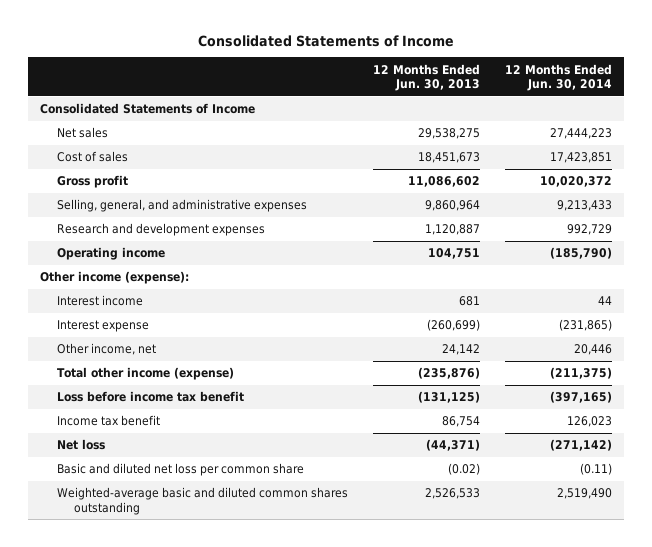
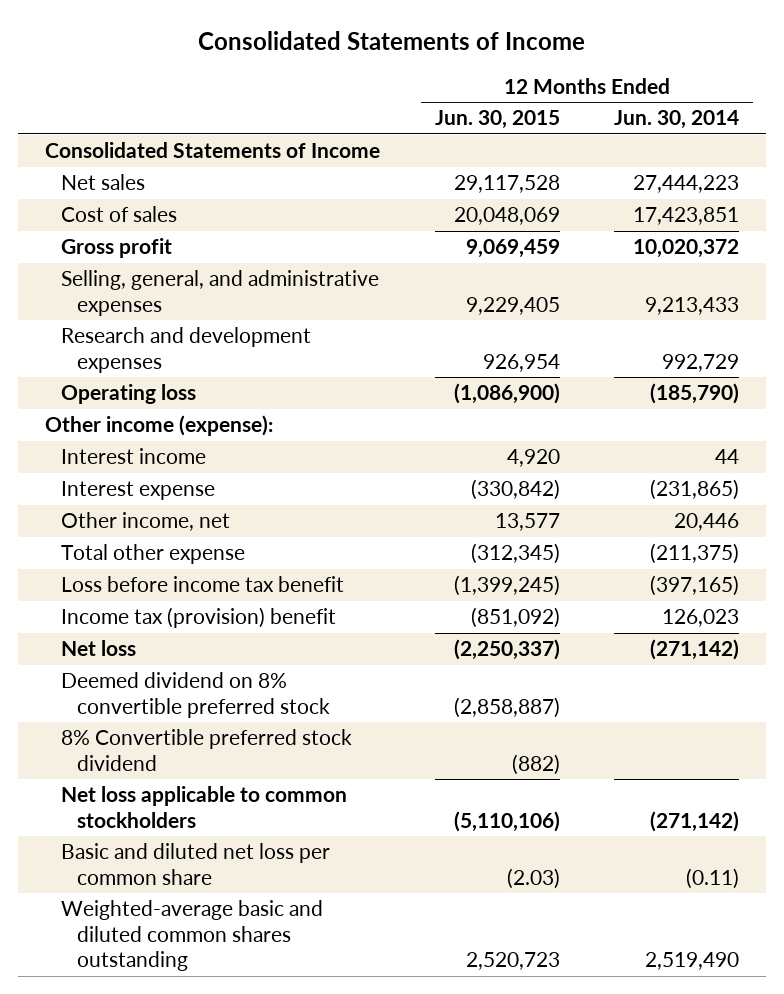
[372,63,480,92] 12 Months Ended Jun. 30, 2013 -> none
none -> [434,110,560,130] Jun. 30, 2015
[56,247,165,261] Operating income -> [61,384,197,405] Operating loss
[56,367,234,381] Total other income (expense) -> [61,544,246,565] Total other expense
[56,415,160,427] Income tax benefit -> [61,607,337,629] Income tax (provision) benefit
none -> [61,672,330,718] Deemed dividend on 8% convertible preferred stock
none -> [61,729,353,771] 8% Convertible preferred stock dividend
none -> [61,786,348,828] Net loss applicable to common stockholders

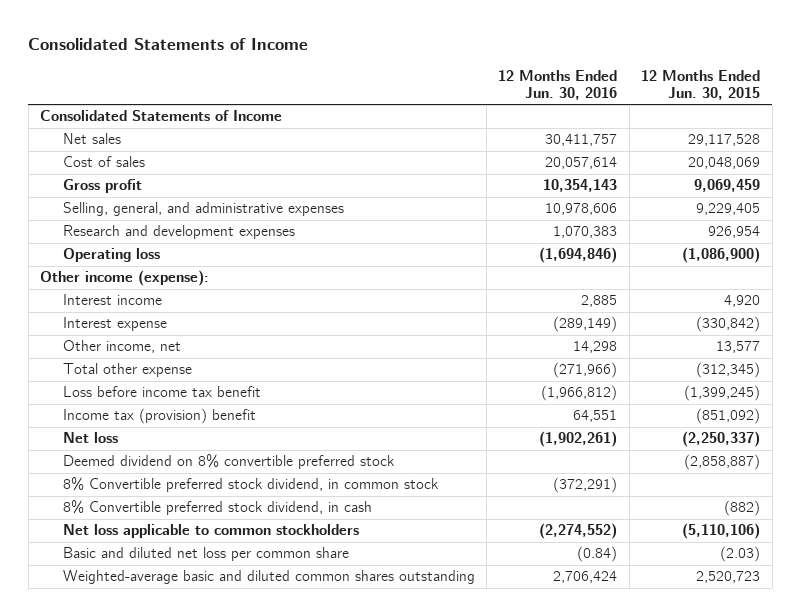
[613,110,739,130] Jun. 30, 2014 -> none
none -> [498,70,618,100] 12 Months Ended Jun. 30, 2016
none -> [62,477,439,493] 8% Convertible preferred stock dividend, in common stock
[61,729,353,771] 8% Convertible preferred stock dividend -> [62,500,372,516] 8% Convertible preferred stock dividend, in cash

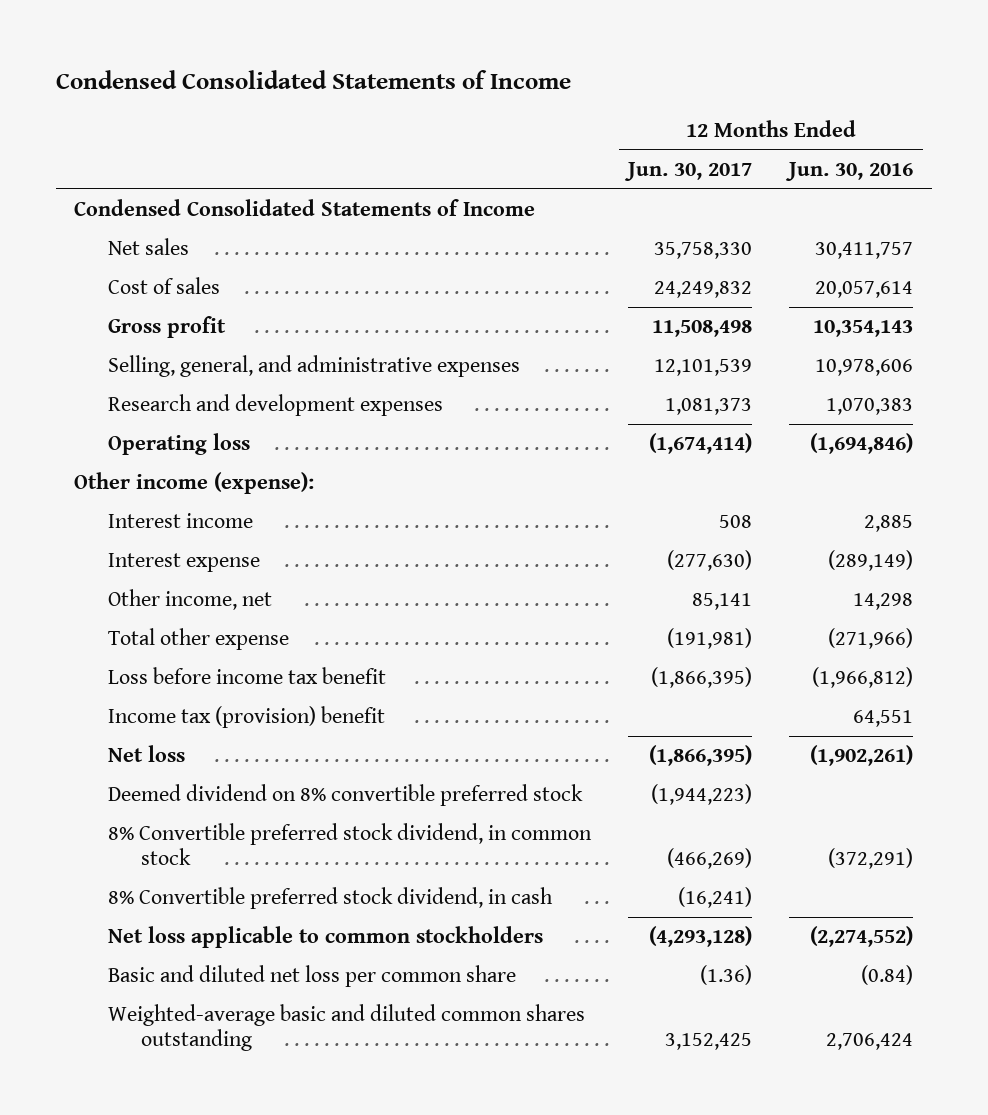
[28,38,309,51] Consolidated Statements of Income -> [55,70,571,90] Condensed Consolidated Statements of Income
[641,70,761,100] 12 Months Ended Jun. 30, 2015 -> none
none -> [624,162,753,182] Jun. 30, 2017
[40,110,283,122] Consolidated Statements of Income -> [74,199,536,217] Condensed Consolidated Statements of Income

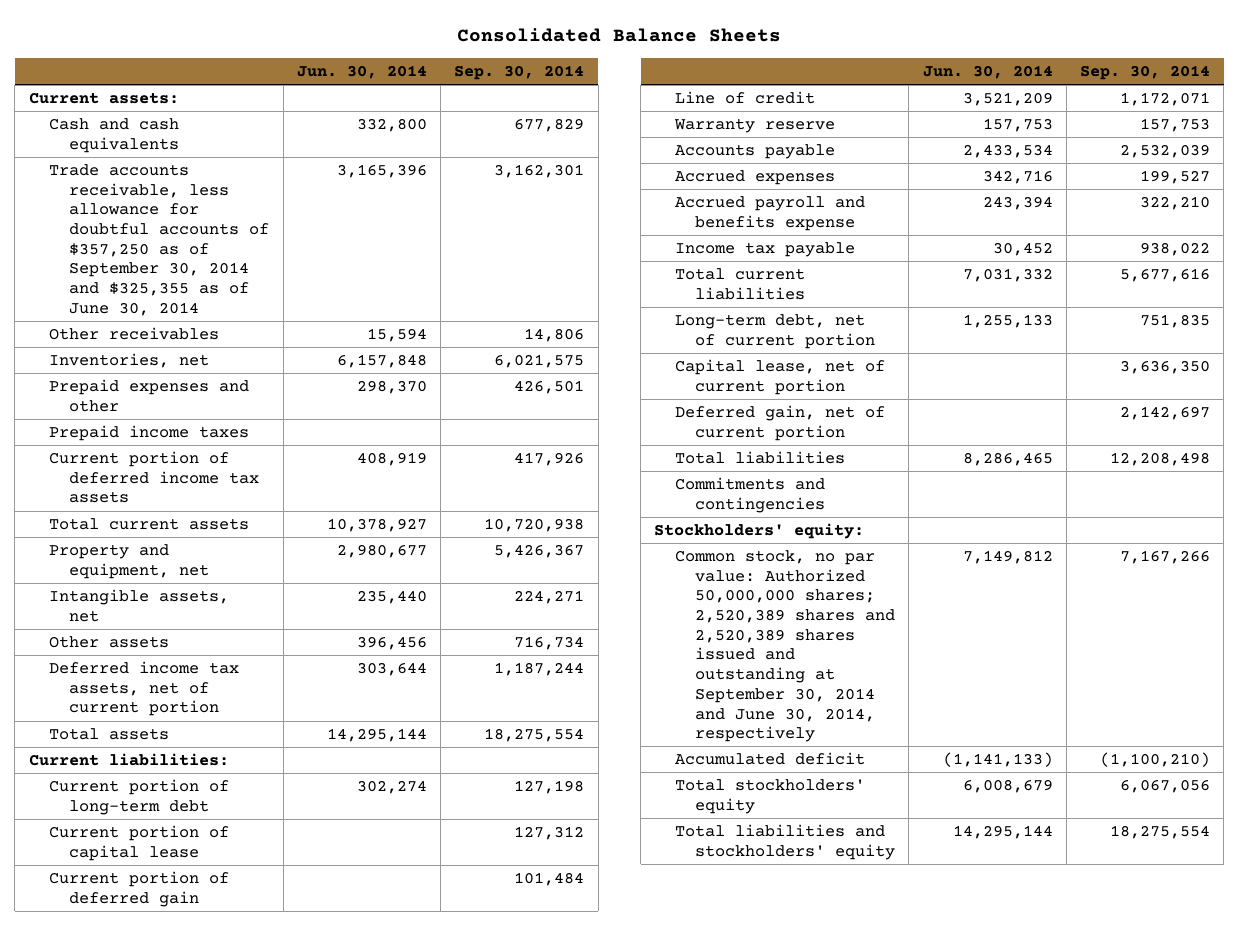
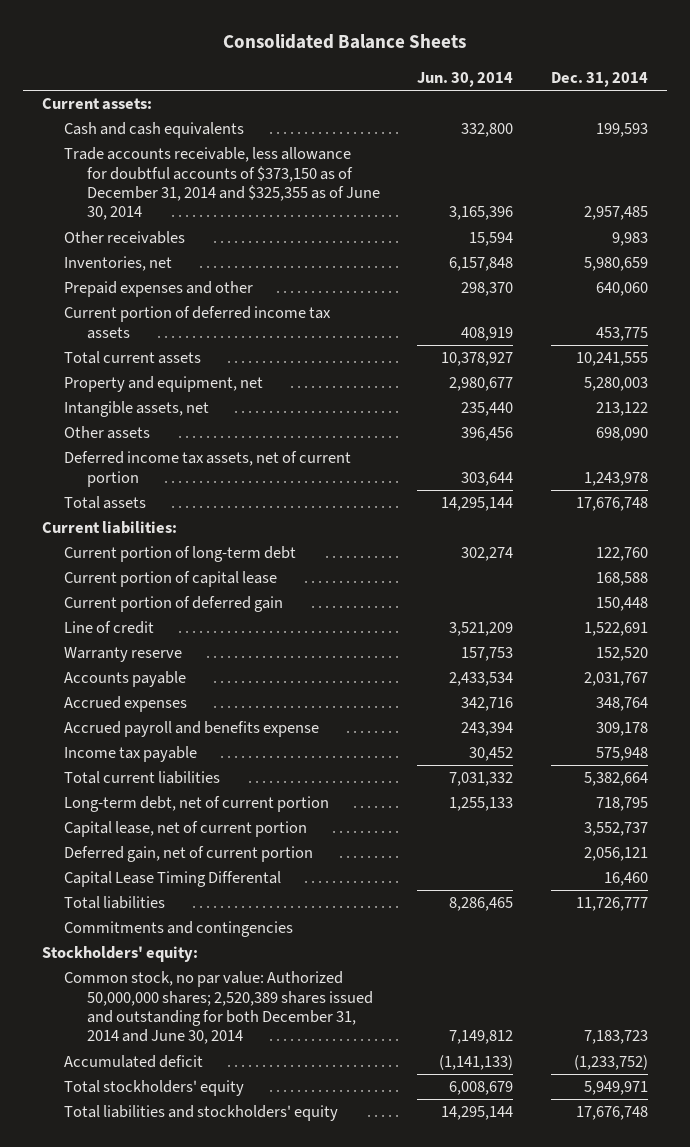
[454,65,585,81] Sep. 30, 2014 -> none
none -> [551,71,649,87] Dec. 31, 2014
[48,164,270,316] Trade accounts receivable, less allowance for doubtful accounts of $357,250 as of September 30, 2014 and $325,355 as of June 30, 2014 -> [64,147,380,221] Trade accounts receivable, less allowance for doubtful accounts of $373,150 as of December 31, 2014 and $325,355 as of June 30, 2014
[48,425,249,442] Prepaid income taxes -> none
none -> [64,871,282,888] Capital Lease Timing Differental
[674,550,896,743] Common stock, no par value: Authorized 50,000,000 shares; 2,520,389 shares and 2,520,389 shares issued and outstanding at September 30, 2014 and June 30, 2014, respectively -> [64,971,373,1045] Common stock, no par value: Authorized 50,000,000 shares; 2,520,389 shares issued and outstanding for both December 31, 2014 and June 30, 2014

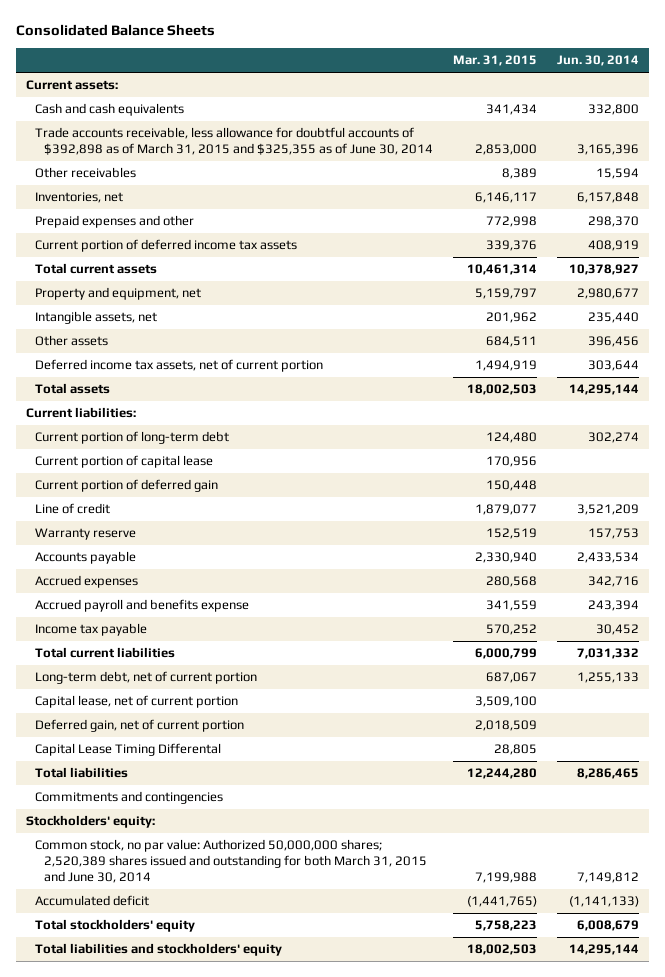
[551,71,649,87] Dec. 31, 2014 -> none
none -> [453,55,538,67] Mar. 31, 2015
[64,147,380,221] Trade accounts receivable, less allowance for doubtful accounts of $373,150 as of December 31, 2014 and $325,355 as of June 30, 2014 -> [34,127,434,155] Trade accounts receivable, less allowance for doubtful accounts of $392,898 as of March 31, 2015 and $325,355 as of June 30, 2014
[64,971,373,1045] Common stock, no par value: Authorized 50,000,000 shares; 2,520,389 shares issued and outstanding for both December 31, 2014 and June 30, 2014 -> [34,839,428,883] Common stock, no par value: Authorized 50,000,000 shares; 2,520,389 shares issued and outstanding for both March 31, 2015 and June 30, 2014

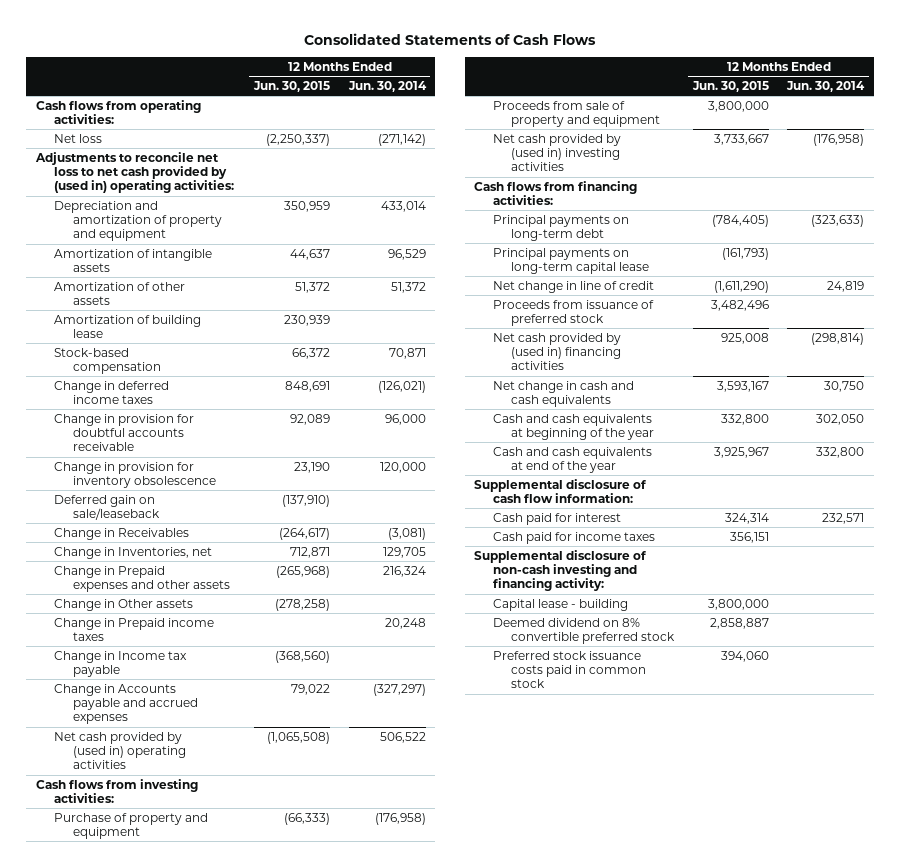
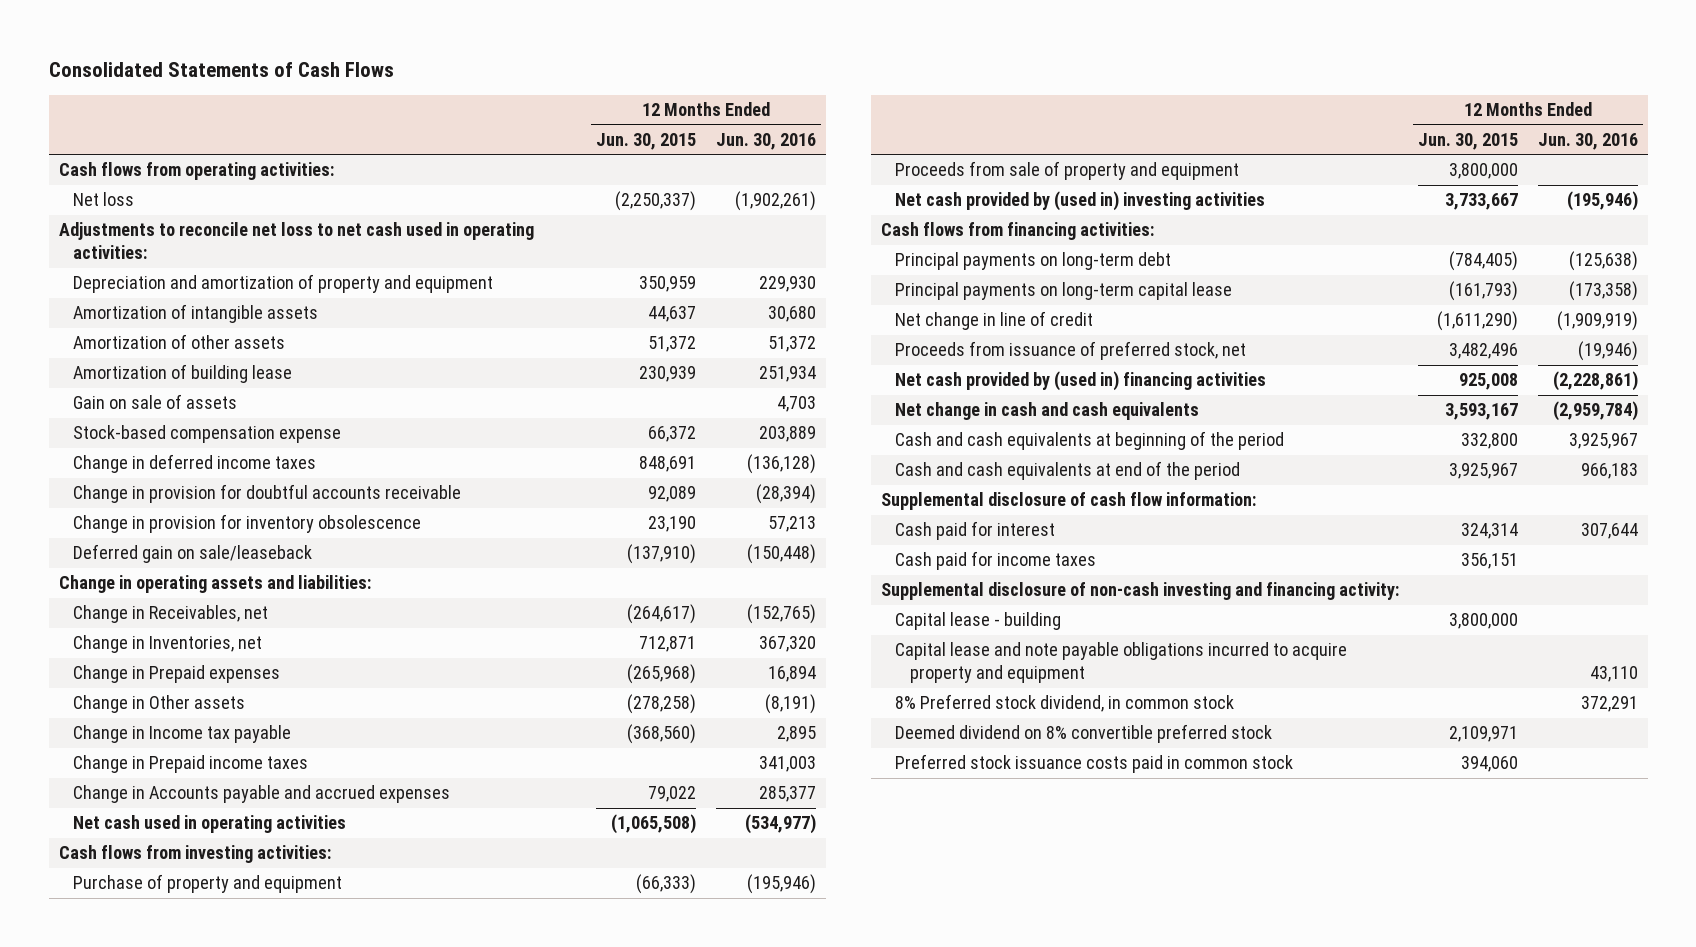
[347,81,427,93] Jun. 30, 2014 -> none
none -> [715,132,816,150] Jun. 30, 2016
[34,151,235,194] Adjustments to reconcile net loss to net cash provided by (used in) operating activities: -> [58,222,534,260] Adjustments to reconcile net loss to net cash used in operating activities:
none -> [73,394,238,410] Gain on sale of assets
[54,347,161,375] Stock-based compensation -> [73,425,342,444] Stock-based compensation expense
none -> [58,575,371,594] Change in operating assets and liabilities:
[54,527,190,540] Change in Receivables -> [73,605,269,624] Change in Receivables, net
[54,565,230,593] Change in Prepaid expenses and other assets -> [73,665,281,684] Change in Prepaid expenses
[54,617,215,642] Change in Prepaid income taxes -> [73,755,309,774] Change in Prepaid income taxes
[54,731,186,770] Net cash provided by (used in) operating activities -> [73,815,347,834] Net cash used in operating activities
[492,299,654,327] Proceeds from issuance of preferred stock -> [895,341,1247,361] Proceeds from issuance of preferred stock, net
[492,413,655,441] Cash and cash equivalents at beginning of the year -> [895,431,1285,451] Cash and cash equivalents at beginning of the period
[492,446,652,474] Cash and cash equivalents at end of the year -> [895,461,1241,481] Cash and cash equivalents at end of the period
none -> [895,642,1348,684] Capital lease and note payable obligations incurred to acquire property and equipment
none -> [895,694,1235,713] 8% Preferred stock dividend, in common stock
[709,617,769,629] 2,858,887 -> [1449,726,1519,743] 2,109,971

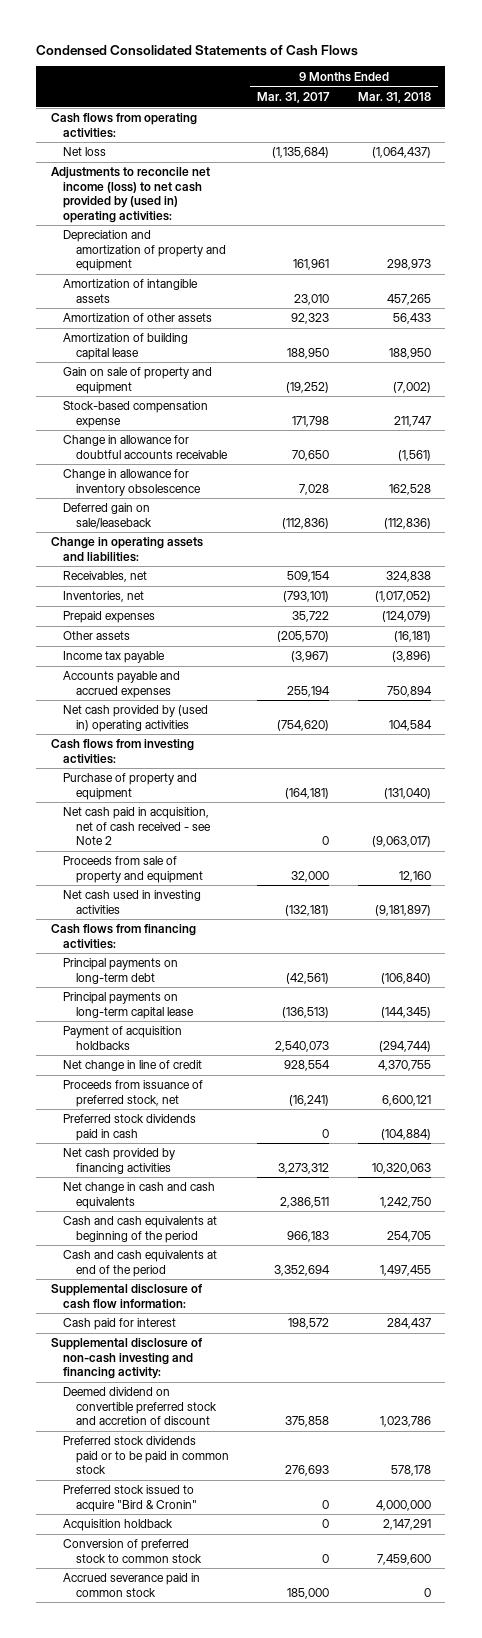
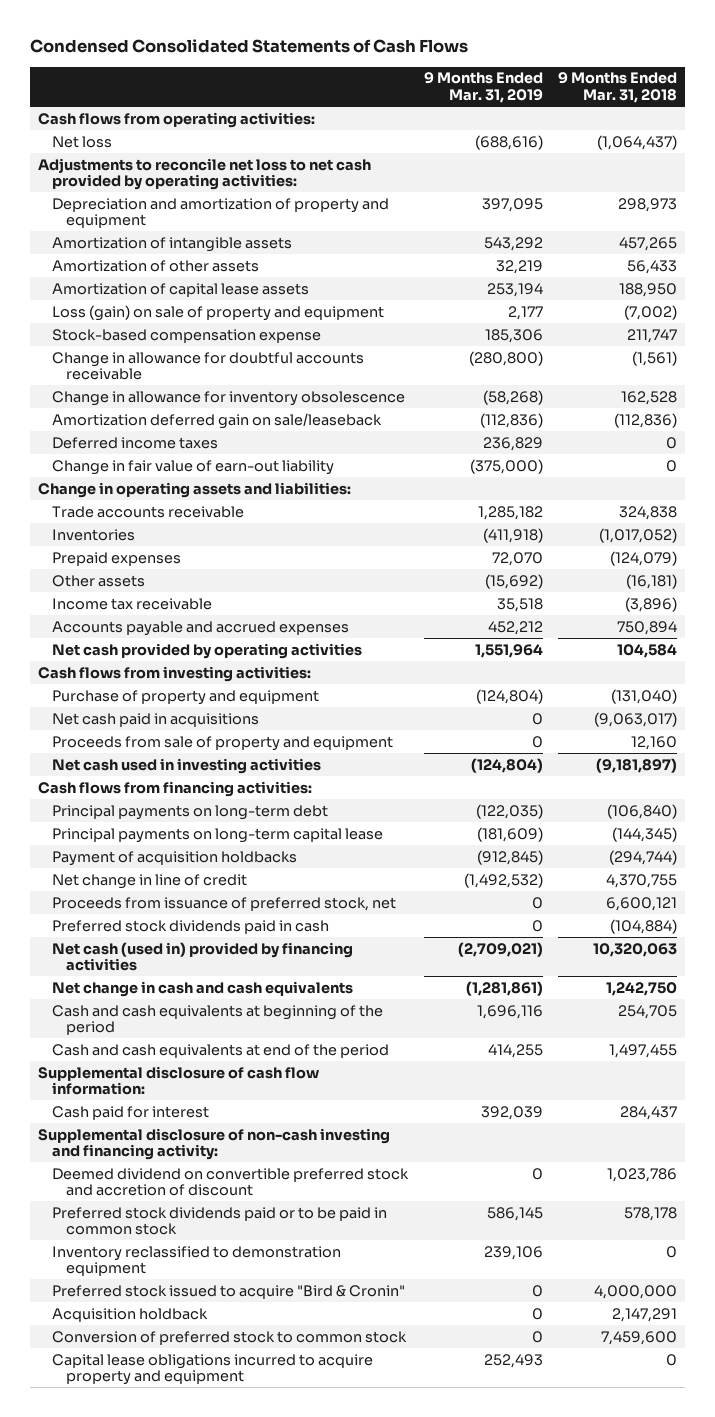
[257,91,331,103] Mar. 31, 2017 -> none
none -> [423,72,543,104] 9 Months Ended Mar. 31, 2019
[50,167,210,223] Adjustments to reconcile net income (loss) to net cash provided by (used in) operating activities: -> [37,157,371,191] Adjustments to reconcile net loss to net cash provided by operating activities:
[63,333,189,360] Amortization of building capital lease -> [52,282,310,297] Amortization of capital lease assets
[63,367,213,394] Gain on sale of property and equipment -> [52,304,385,321] Loss (gain) on sale of property and equipment
[63,503,152,529] Deferred gain on sale/leaseback -> [52,412,383,429] Amortization deferred gain on sale/leaseback
none -> [52,436,219,449] Deferred income taxes
none -> [52,459,335,475] Change in fair value of earn-out liability
[63,571,148,583] Receivables, net -> [52,505,245,518] Trade accounts receivable
[63,591,145,603] Inventories, net -> [52,528,136,541] Inventories
[63,651,166,664] Income tax payable -> [52,597,213,610] Income tax receivable
[63,705,209,732] Net cash provided by (used in) operating activities -> [52,642,363,659] Net cash provided by operating activities
[63,807,211,846] Net cash paid in acquisition, net of cash received - see Note 2 -> [52,712,260,727] Net cash paid in acquisitions
[63,1148,176,1174] Net cash provided by financing activities -> [52,941,354,972] Net cash (used in) provided by financing activities
none -> [52,1245,342,1277] Inventory reclassified to demonstration equipment
[63,1573,201,1597] Accrued severance paid in common stock -> none
none -> [52,1353,374,1386] Capital lease obligations incurred to acquire property and equipment

